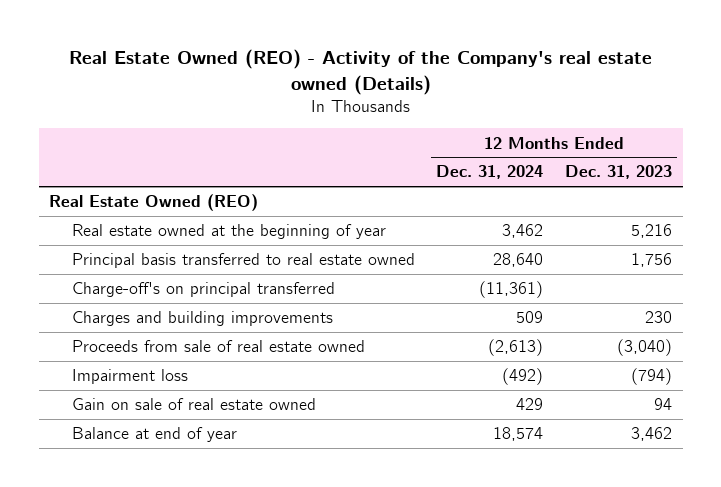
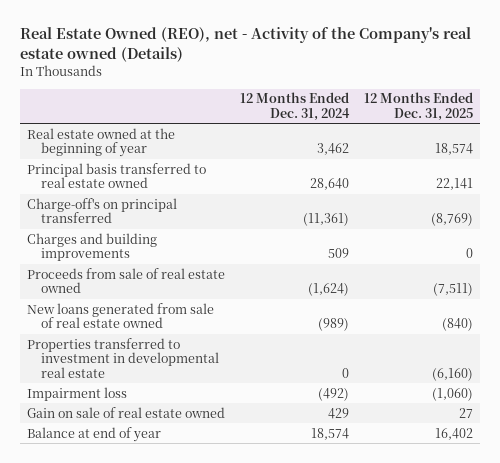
[68,49,652,95] Real Estate Owned (REO) - Activity of the Company's real estate owned (Details) -> [19,27,471,62] Real Estate Owned (REO), net - Activity of the Company's real estate owned (Details)
[564,165,672,180] Dec. 31, 2023 -> none
none -> [363,92,473,122] 12 Months Ended Dec. 31, 2025
[49,194,259,212] Real Estate Owned (REO) -> none
[488,339,544,357] (2,613) -> [307,283,349,297] (1,624)
none -> [27,302,215,329] New loans generated from sale of real estate owned
none -> [27,337,219,378] Properties transferred to investment in developmental real estate

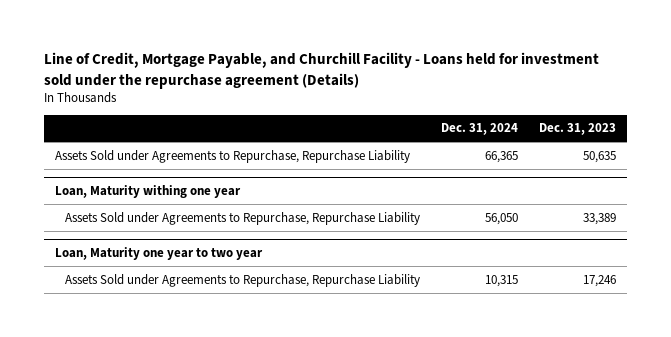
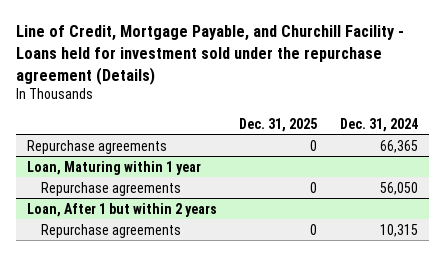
[539,123,617,136] Dec. 31, 2023 -> none
none -> [239,117,318,132] Dec. 31, 2025
[54,184,241,198] Loan, Maturity withing one year -> none
[54,246,263,260] Loan, Maturity one year to two year -> none
[54,149,410,163] Assets Sold under Agreements to Repurchase, Repurchase Liability -> [26,139,167,154] Repurchase agreements
none -> [26,160,201,175] Loan, Maturing within 1 year
[65,211,421,225] Assets Sold under Agreements to Repurchase, Repurchase Liability -> [40,181,181,196] Repurchase agreements
none -> [26,202,217,217] Loan, After 1 but within 2 years
[65,273,421,287] Assets Sold under Agreements to Repurchase, Repurchase Liability -> [40,223,181,238] Repurchase agreements

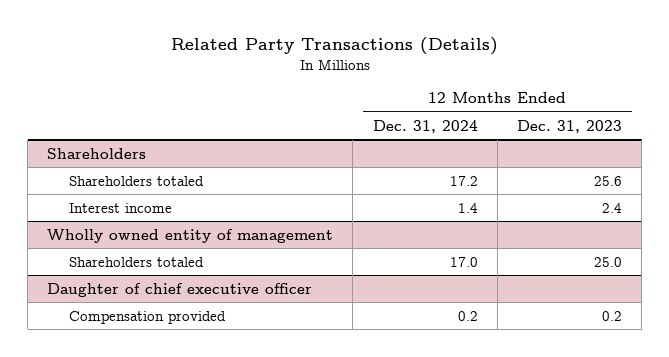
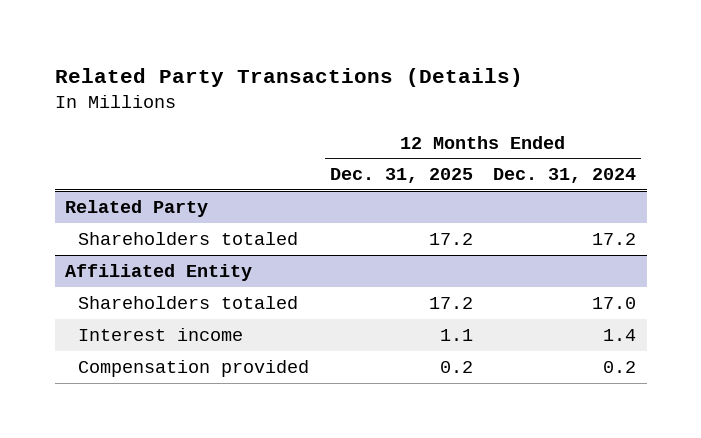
[516,119,622,133] Dec. 31, 2023 -> none
none -> [329,168,473,184] Dec. 31, 2025
[47,147,147,159] Shareholders -> none
none -> [64,199,208,217] Related Party
[69,202,173,213] Interest income -> none
[47,228,334,243] Wholly owned entity of management -> [64,263,252,281] Affiliated Entity
[47,282,313,297] Daughter of chief executive officer -> none
none -> [78,327,244,341] Interest income

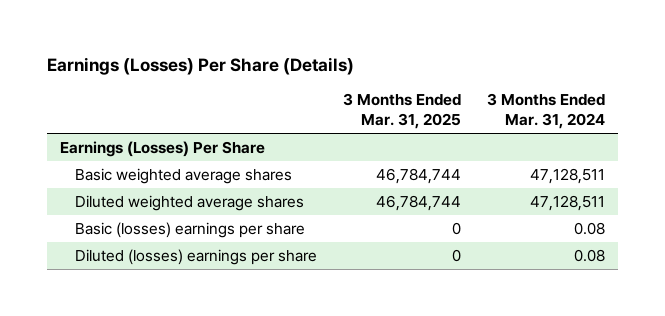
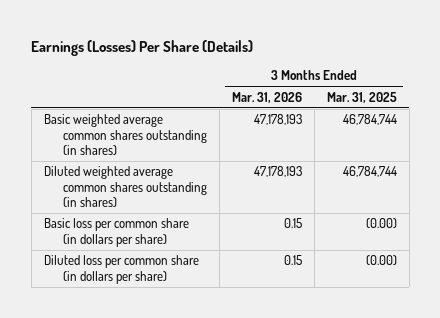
[487,93,606,129] 3 Months Ended Mar. 31, 2024 -> none
none -> [231,91,302,103] Mar. 31, 2026
[60,141,266,158] Earnings (Losses) Per Share -> none
[74,168,292,185] Basic weighted average shares -> [43,114,207,156] Basic weighted average common shares outstanding (in shares)
[74,195,304,212] Diluted weighted average shares -> [43,166,207,208] Diluted weighted average common shares outstanding (in shares)
[74,222,305,239] Basic (losses) earnings per share -> [43,218,189,247] Basic loss per common share (in dollars per share)
[451,222,461,236] 0 -> [365,218,397,229] (0.00)
[74,249,317,266] Diluted (losses) earnings per share -> [43,255,199,284] Diluted loss per common share (in dollars per share)
[451,249,461,263] 0 -> [365,255,397,266] (0.00)

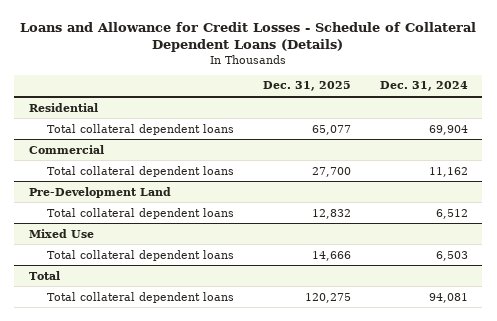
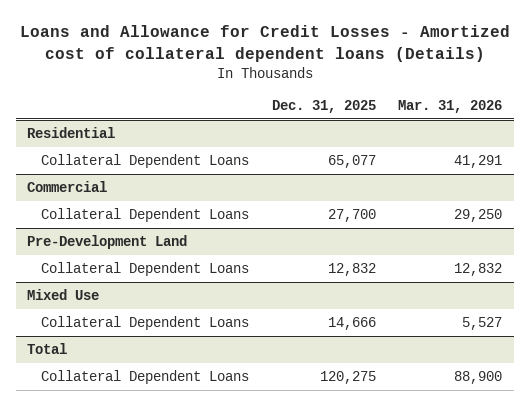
[20,21,477,52] Loans and Allowance for Credit Losses - Schedule of Collateral Dependent Loans (Details) -> [19,25,510,62] Loans and Allowance for Credit Losses - Amortized cost of collateral dependent loans (Details)
[379,81,468,92] Dec. 31, 2024 -> none
none -> [398,99,503,113] Mar. 31, 2026
[46,123,234,135] Total collateral dependent loans -> [41,154,250,169] Collateral Dependent Loans
[46,165,234,177] Total collateral dependent loans -> [41,208,250,223] Collateral Dependent Loans
[46,207,234,219] Total collateral dependent loans -> [41,262,250,277] Collateral Dependent Loans
[46,249,234,261] Total collateral dependent loans -> [41,316,250,331] Collateral Dependent Loans
[46,291,234,303] Total collateral dependent loans -> [41,370,250,385] Collateral Dependent Loans

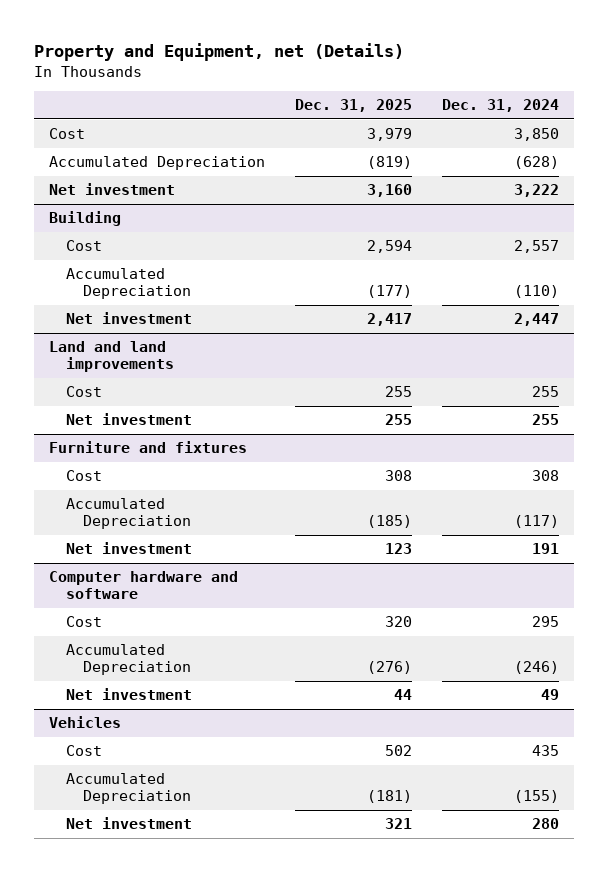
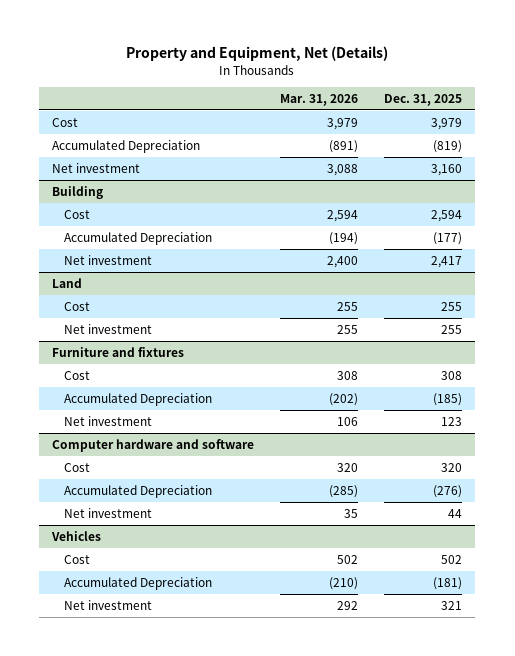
[34,42,405,61] Property and Equipment, net (Details) -> [126,46,389,62] Property and Equipment, Net (Details)
[441,99,559,113] Dec. 31, 2024 -> none
none -> [280,93,359,106] Mar. 31, 2026
[49,341,175,373] Land and land improvements -> [52,277,83,288] Land

